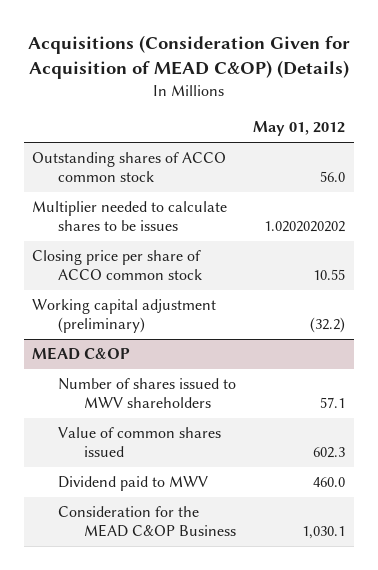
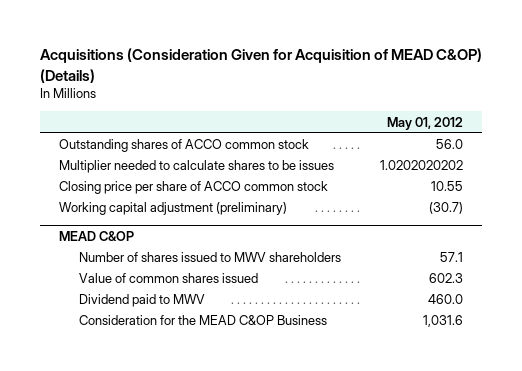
[310,317,346,334] (32.2) -> [428,202,463,215] (30.7)
[302,526,346,540] 1,030.1 -> [422,315,463,328] 1,031.6

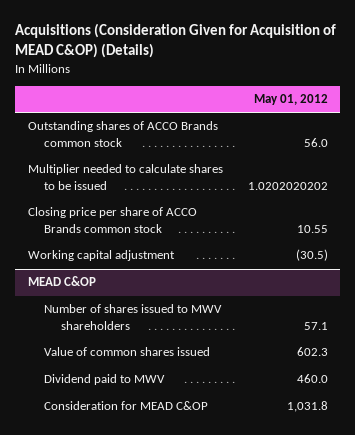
[59,139,310,153] Outstanding shares of ACCO common stock -> [27,121,218,148] Outstanding shares of ACCO Brands common stock
[59,160,335,174] Multiplier needed to calculate shares to be issues -> [27,164,223,191] Multiplier needed to calculate shares to be issued
[59,181,329,195] Closing price per share of ACCO common stock -> [27,207,197,234] Closing price per share of ACCO Brands common stock
[59,202,288,216] Working capital adjustment (preliminary) -> [27,250,175,262] Working capital adjustment
[428,202,463,215] (30.7) -> [295,249,328,262] (30.5)
[79,315,328,326] Consideration for the MEAD C&OP Business -> [44,401,209,411] Consideration for MEAD C&OP
[422,315,463,328] 1,031.6 -> [286,401,328,413] 1,031.8

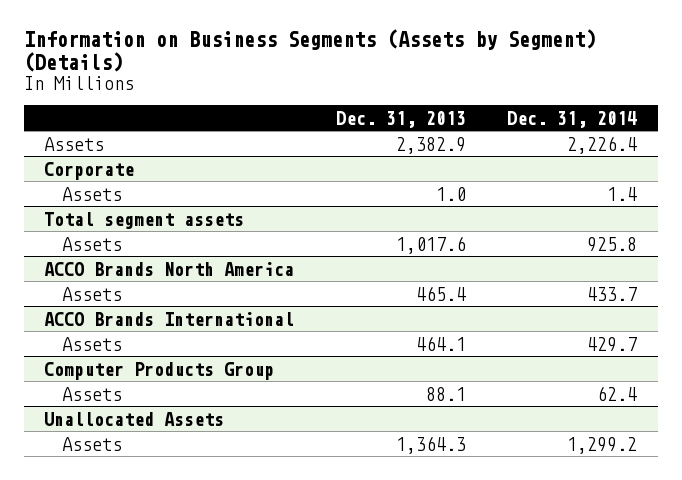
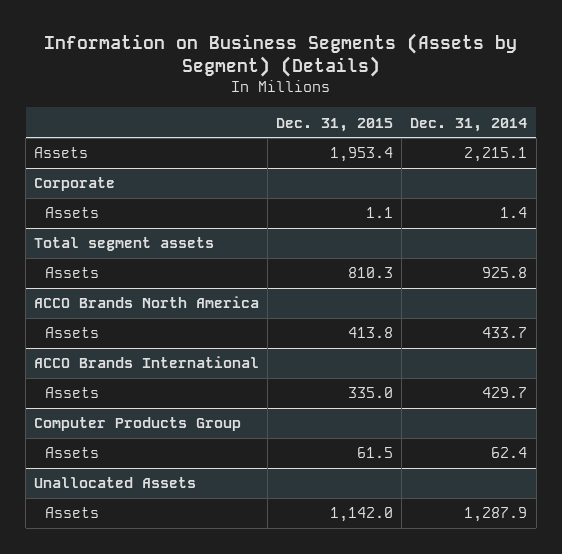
[335,110,466,128] Dec. 31, 2013 -> none
none -> [276,117,394,132] Dec. 31, 2015
[567,135,638,154] 2,226.4 -> [464,147,528,163] 2,215.1
[567,436,638,454] 1,299.2 -> [464,507,528,523] 1,287.9

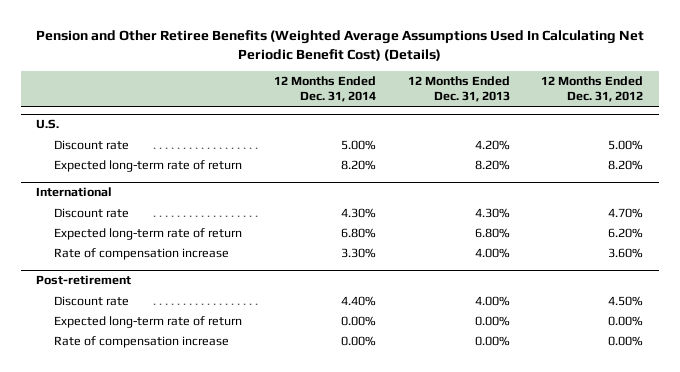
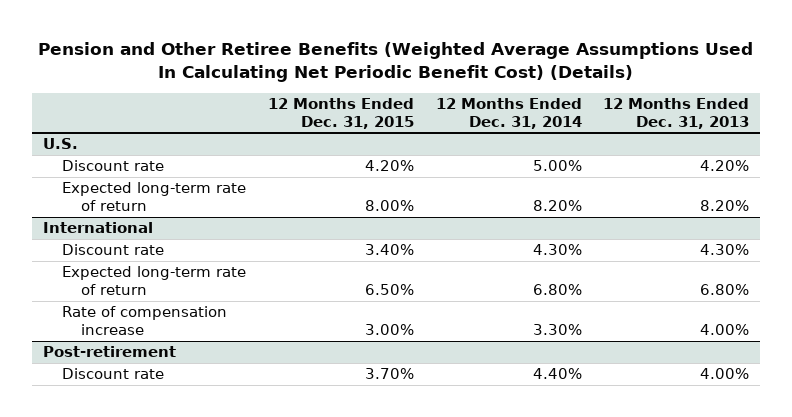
[541,76,644,102] 12 Months Ended Dec. 31, 2012 -> none
none -> [267,98,414,129] 12 Months Ended Dec. 31, 2015
[54,316,243,329] Expected long-term rate of return -> none
[54,336,230,349] Rate of compensation increase -> none

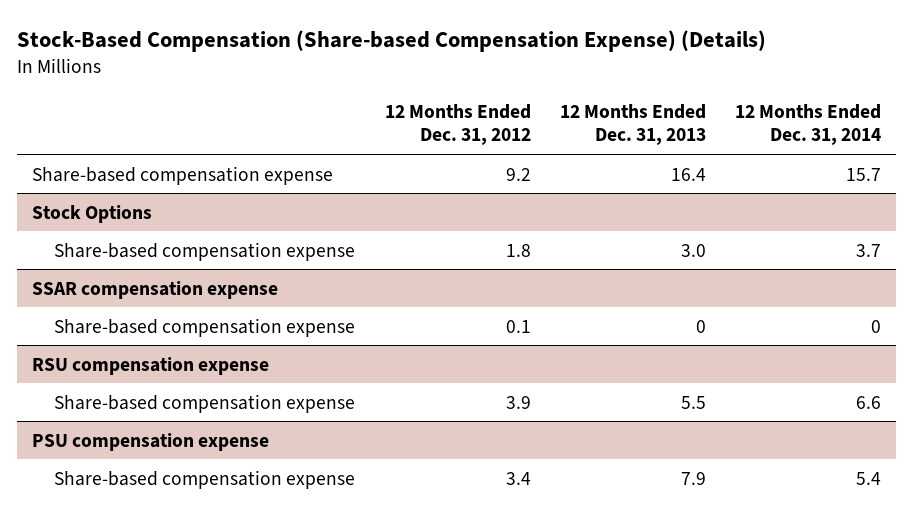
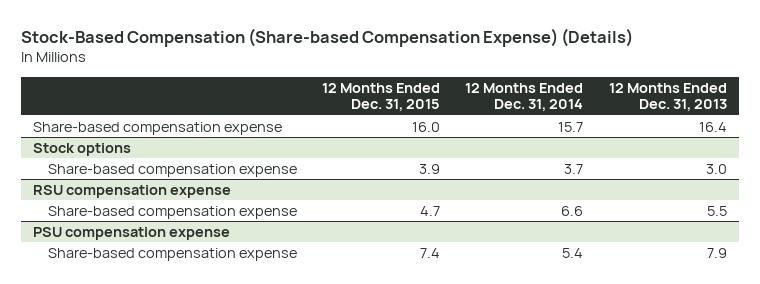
[384,104,531,146] 12 Months Ended Dec. 31, 2012 -> none
none -> [321,82,440,112] 12 Months Ended Dec. 31, 2015
[31,204,152,223] Stock Options -> [33,142,132,156] Stock options
[31,280,278,299] SSAR compensation expense -> none
[54,317,356,337] Share-based compensation expense -> none

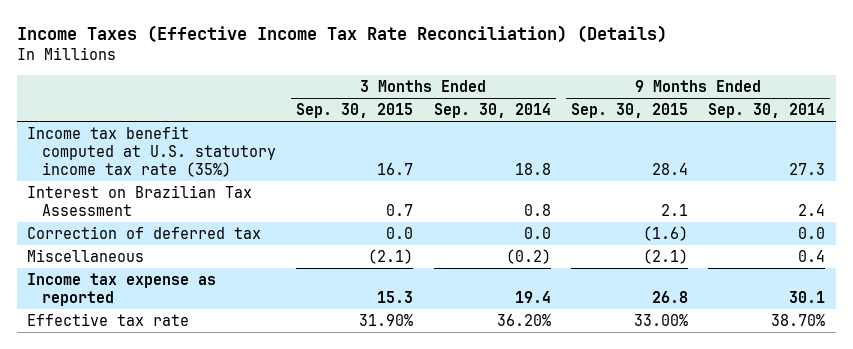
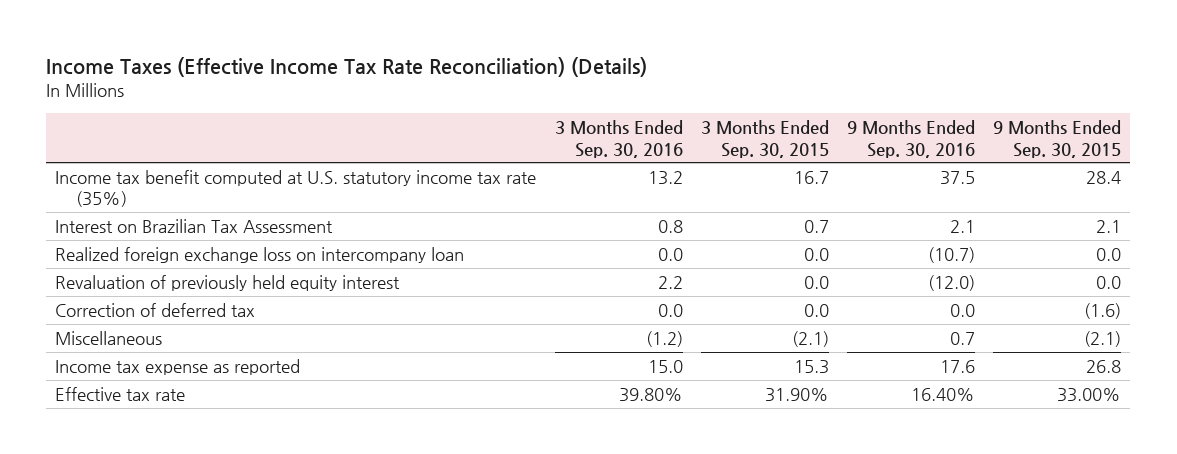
[433,103,551,119] Sep. 30, 2014 -> none
[708,103,826,119] Sep. 30, 2014 -> none
none -> [554,120,683,158] 3 Months Ended Sep. 30, 2016
none -> [846,120,975,158] 9 Months Ended Sep. 30, 2016
none -> [55,246,465,263] Realized foreign exchange loss on intercompany loan
none -> [55,274,401,291] Revaluation of previously held equity interest

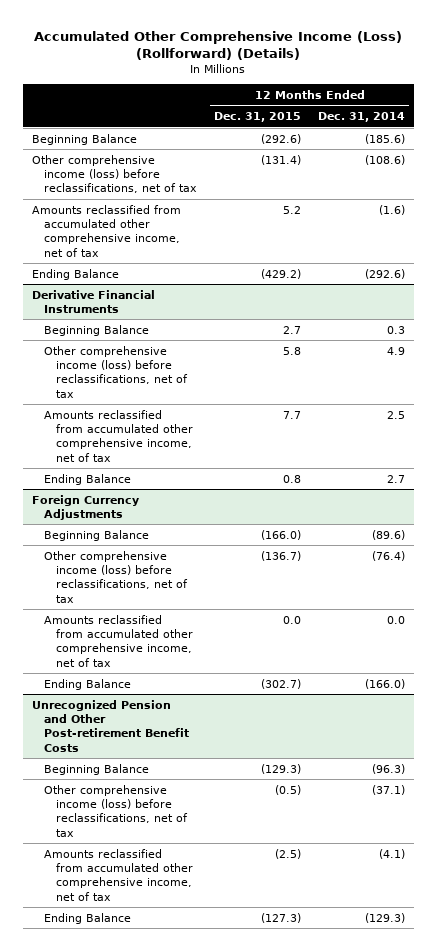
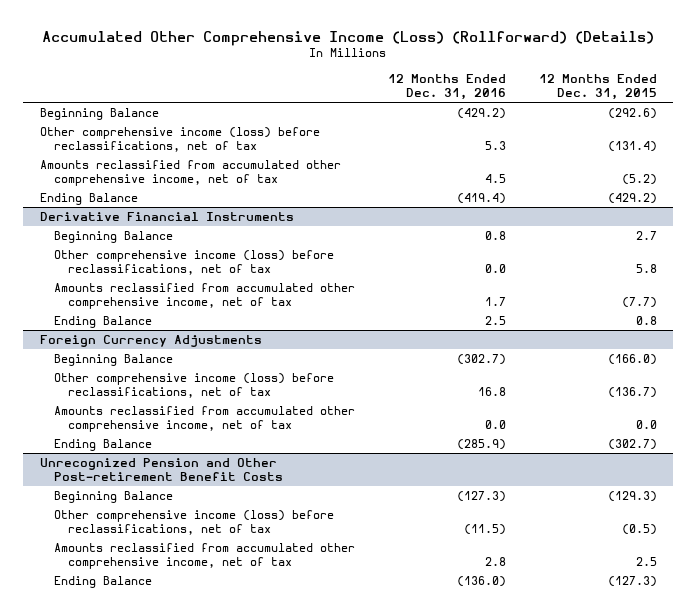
[318,112,406,123] Dec. 31, 2014 -> none
none -> [387,74,506,101] 12 Months Ended Dec. 31, 2016
[283,205,302,214] 5.2 -> [621,174,657,186] (5.2)
[283,410,302,419] 7.7 -> [621,297,657,309] (7.7)
[275,848,302,859] (2.5) -> [635,557,657,567] 2.5

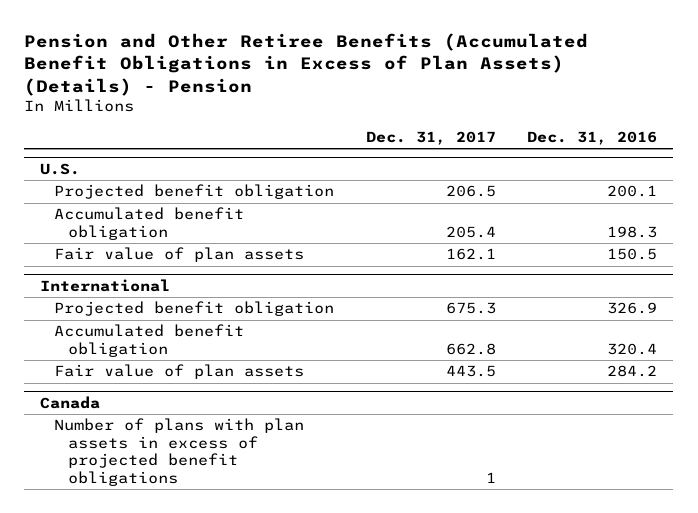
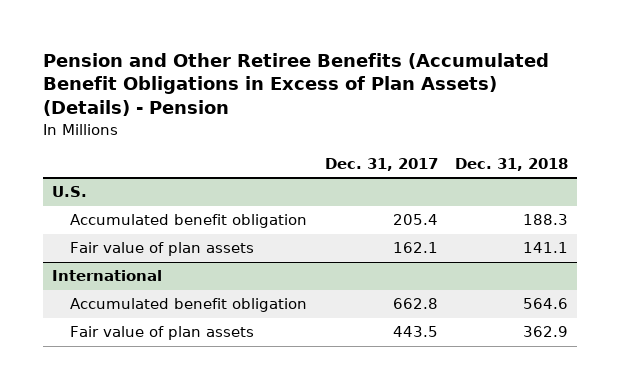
[527,131,658,146] Dec. 31, 2016 -> none
none -> [455,158,569,172] Dec. 31, 2018
[54,184,335,200] Projected benefit obligation -> none
[54,301,335,317] Projected benefit obligation -> none
[40,396,101,410] Canada -> none
[54,418,305,486] Number of plans with plan assets in excess of projected benefit obligations -> none

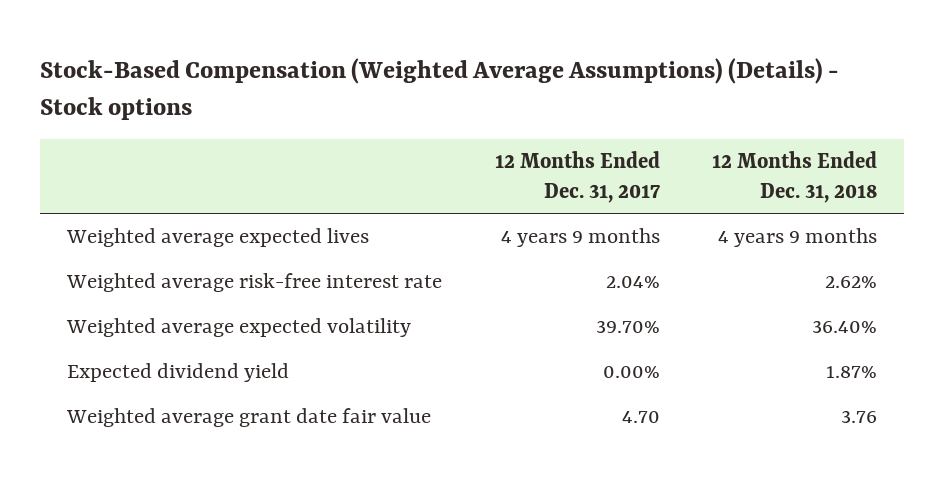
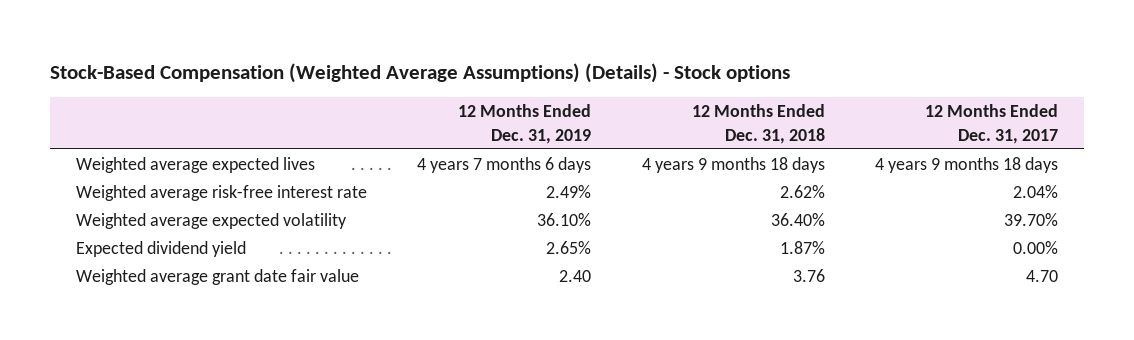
none -> [458,103,592,144] 12 Months Ended Dec. 31, 2019
[500,228,660,248] 4 years 9 months -> [875,157,1059,174] 4 years 9 months 18 days
[718,228,878,248] 4 years 9 months -> [641,157,825,174] 4 years 9 months 18 days

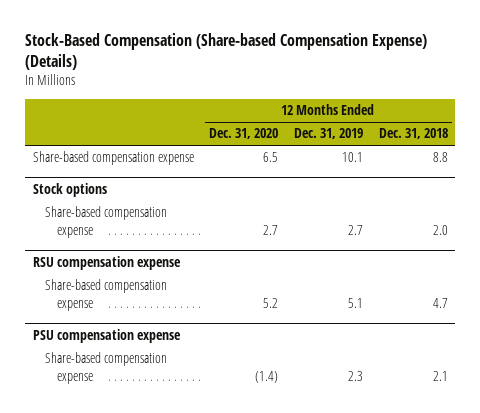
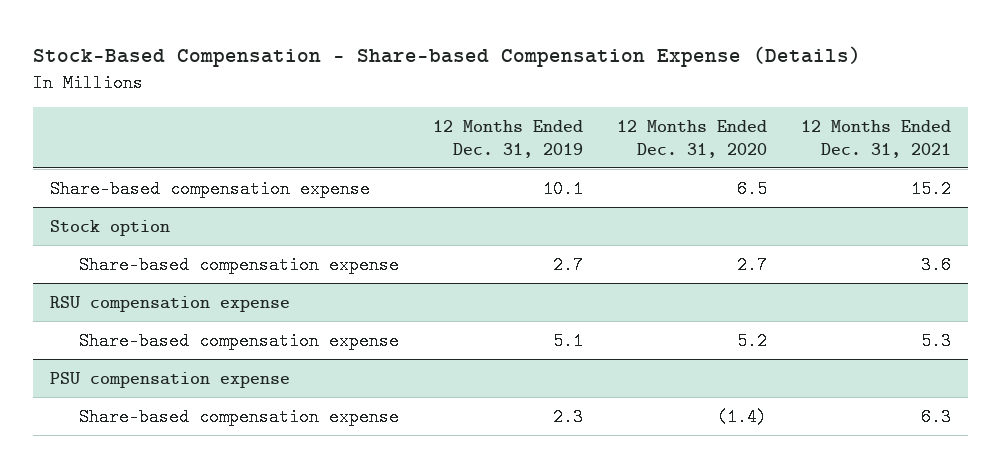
[24,32,427,71] Stock-Based Compensation (Share-based Compensation Expense) (Details) -> [32,46,861,68] Stock-Based Compensation - Share-based Compensation Expense (Details)
[378,128,448,140] Dec. 31, 2018 -> none
none -> [800,119,951,158] 12 Months Ended Dec. 31, 2021
[32,183,107,198] Stock options -> [49,219,170,236] Stock option

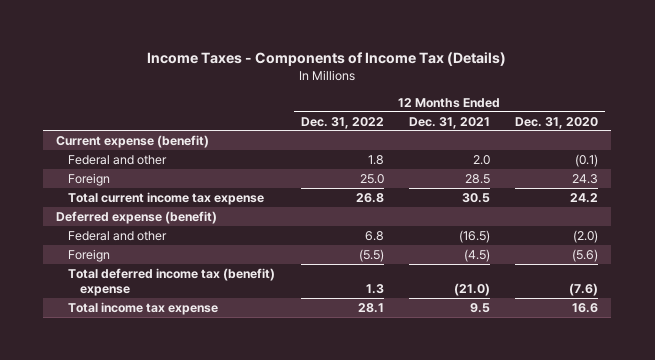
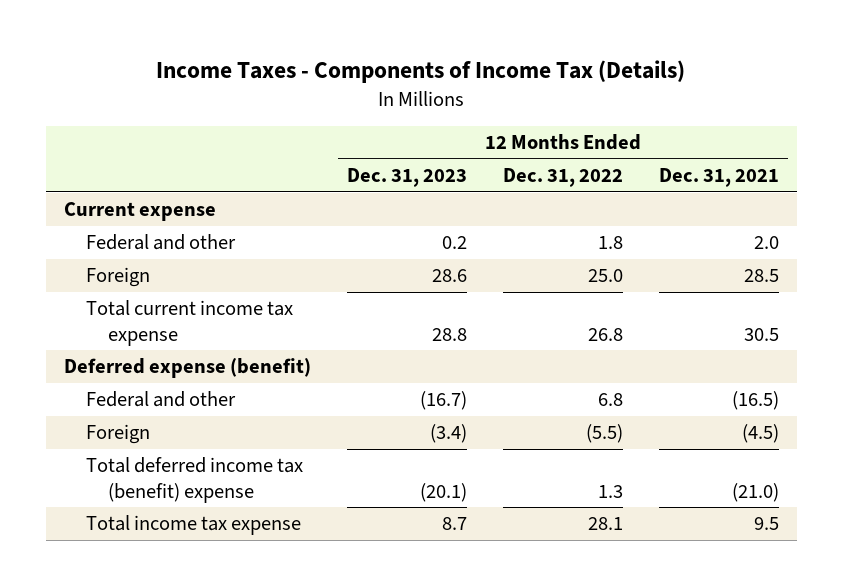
[515,116,599,129] Dec. 31, 2020 -> none
none -> [346,168,467,188] Dec. 31, 2023
[56,134,210,148] Current expense (benefit) -> [63,202,216,222] Current expense

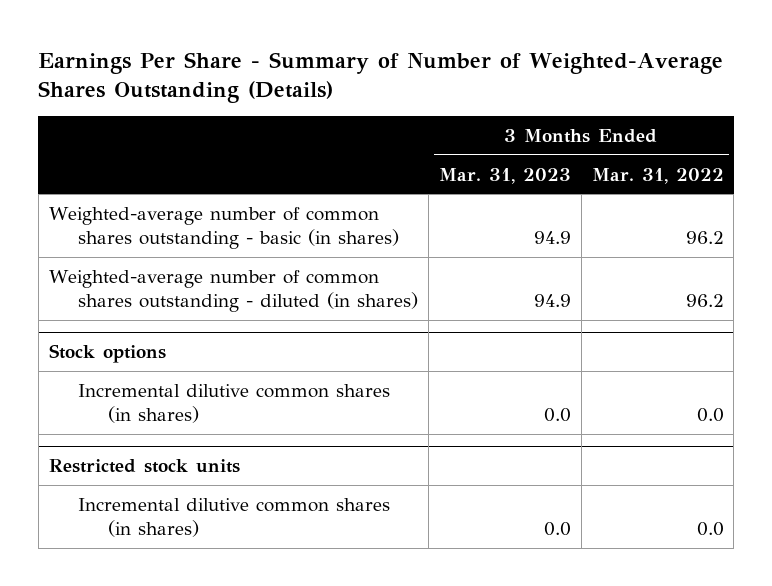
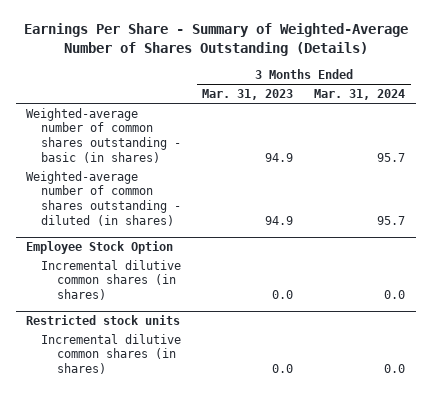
[38,51,724,104] Earnings Per Share - Summary of Number of Weighted-Average Shares Outstanding (Details) -> [23,23,408,57] Earnings Per Share - Summary of Weighted-Average Number of Shares Outstanding (Details)
[591,167,724,184] Mar. 31, 2022 -> none
none -> [314,89,406,101] Mar. 31, 2024
[48,343,166,363] Stock options -> [26,241,174,255] Employee Stock Option

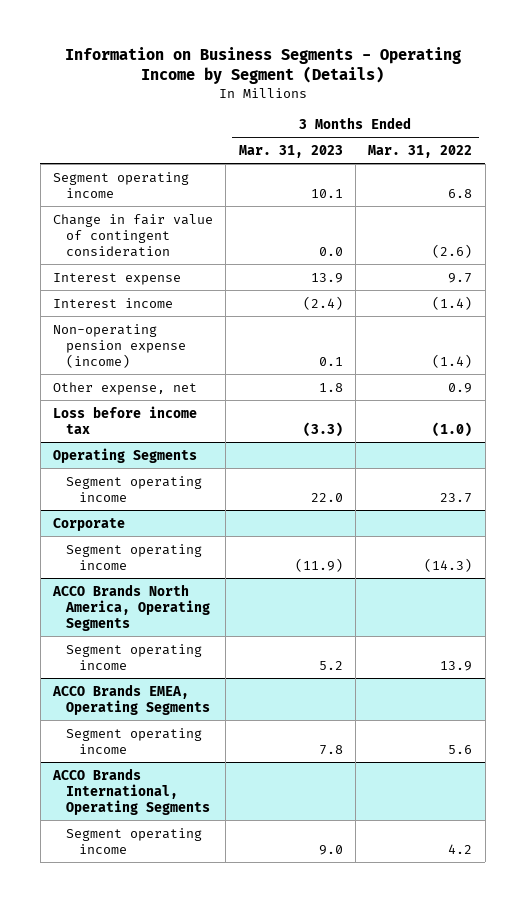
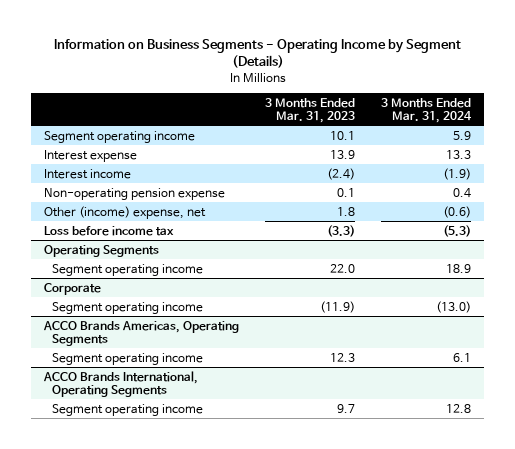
[368,144,473,158] Mar. 31, 2022 -> none
none -> [381,97,473,124] 3 Months Ended Mar. 31, 2024
[52,213,213,257] Change in fair value of contingent consideration -> none
[52,323,187,368] Non-operating pension expense (income) -> [43,187,225,200] Non-operating pension expense
[52,381,197,395] Other expense, net -> [43,205,206,219] Other (income) expense, net
[51,683,211,715] ACCO Brands EMEA, Operating Segments -> none
[66,727,203,754] Segment operating income -> none
[51,583,211,631] ACCO Brands North America, Operating Segments -> [42,320,239,346] ACCO Brands Americas, Operating Segments
[318,660,343,670] 5.2 -> [330,352,356,362] 12.3
[318,844,343,855] 9.0 -> [337,403,356,413] 9.7

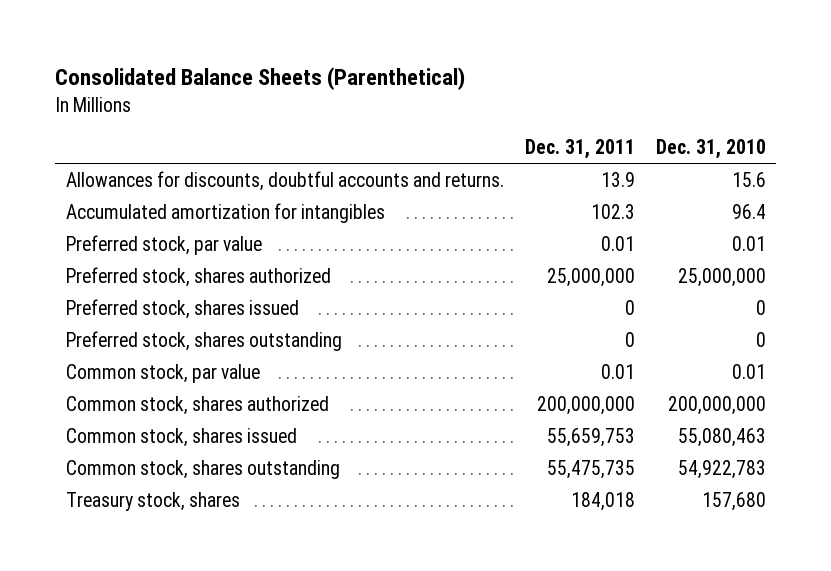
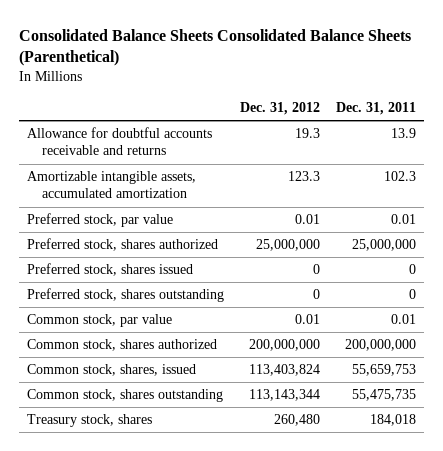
[55,67,466,91] Consolidated Balance Sheets (Parenthetical) -> [19,28,412,67] Consolidated Balance Sheets Consolidated Balance Sheets (Parenthetical)
[655,139,766,160] Dec. 31, 2010 -> none
none -> [239,101,320,115] Dec. 31, 2012
[65,170,504,191] Allowances for discounts, doubtful accounts and returns. -> [27,127,213,156] Allowance for doubtful accounts receivable and returns
[65,202,385,223] Accumulated amortization for intangibles -> [27,171,197,199] Amortizable intangible assets, accumulated amortization
[65,427,297,447] Common stock, shares issued -> [27,364,197,377] Common stock, shares, issued

